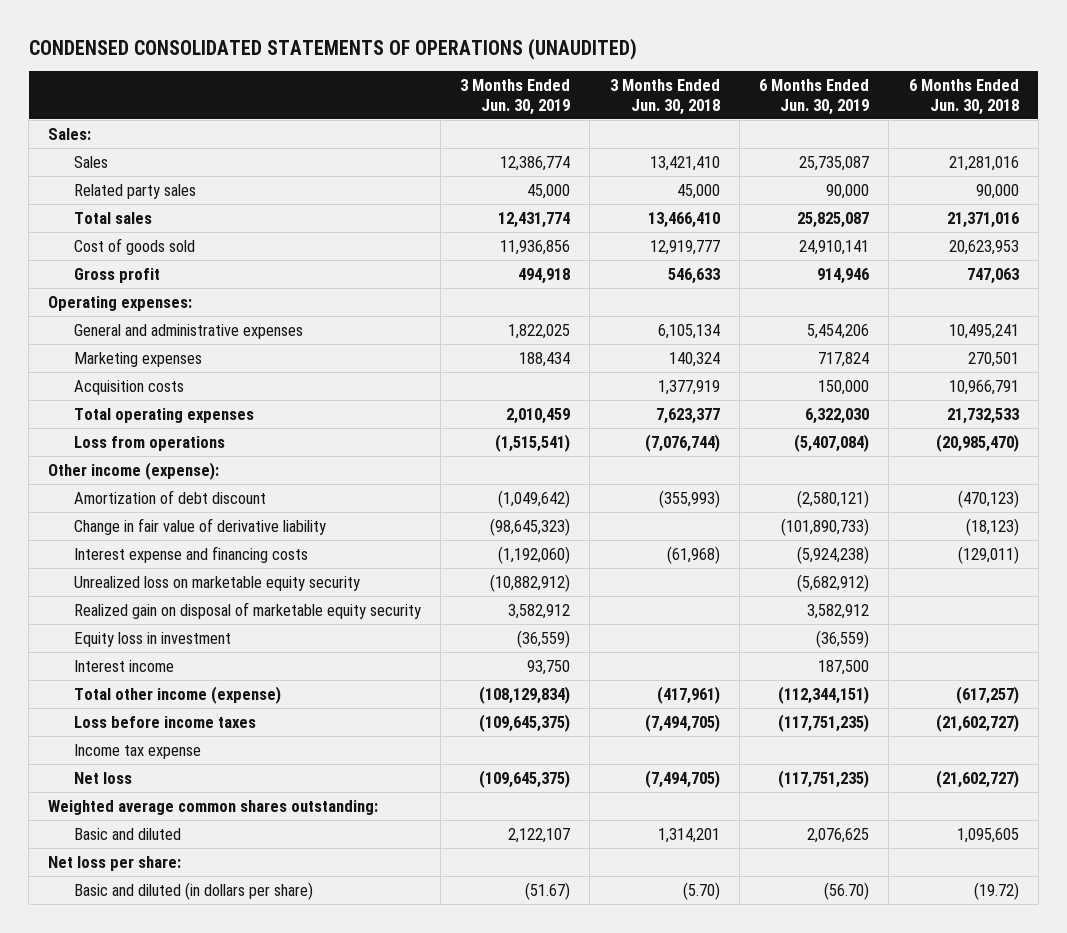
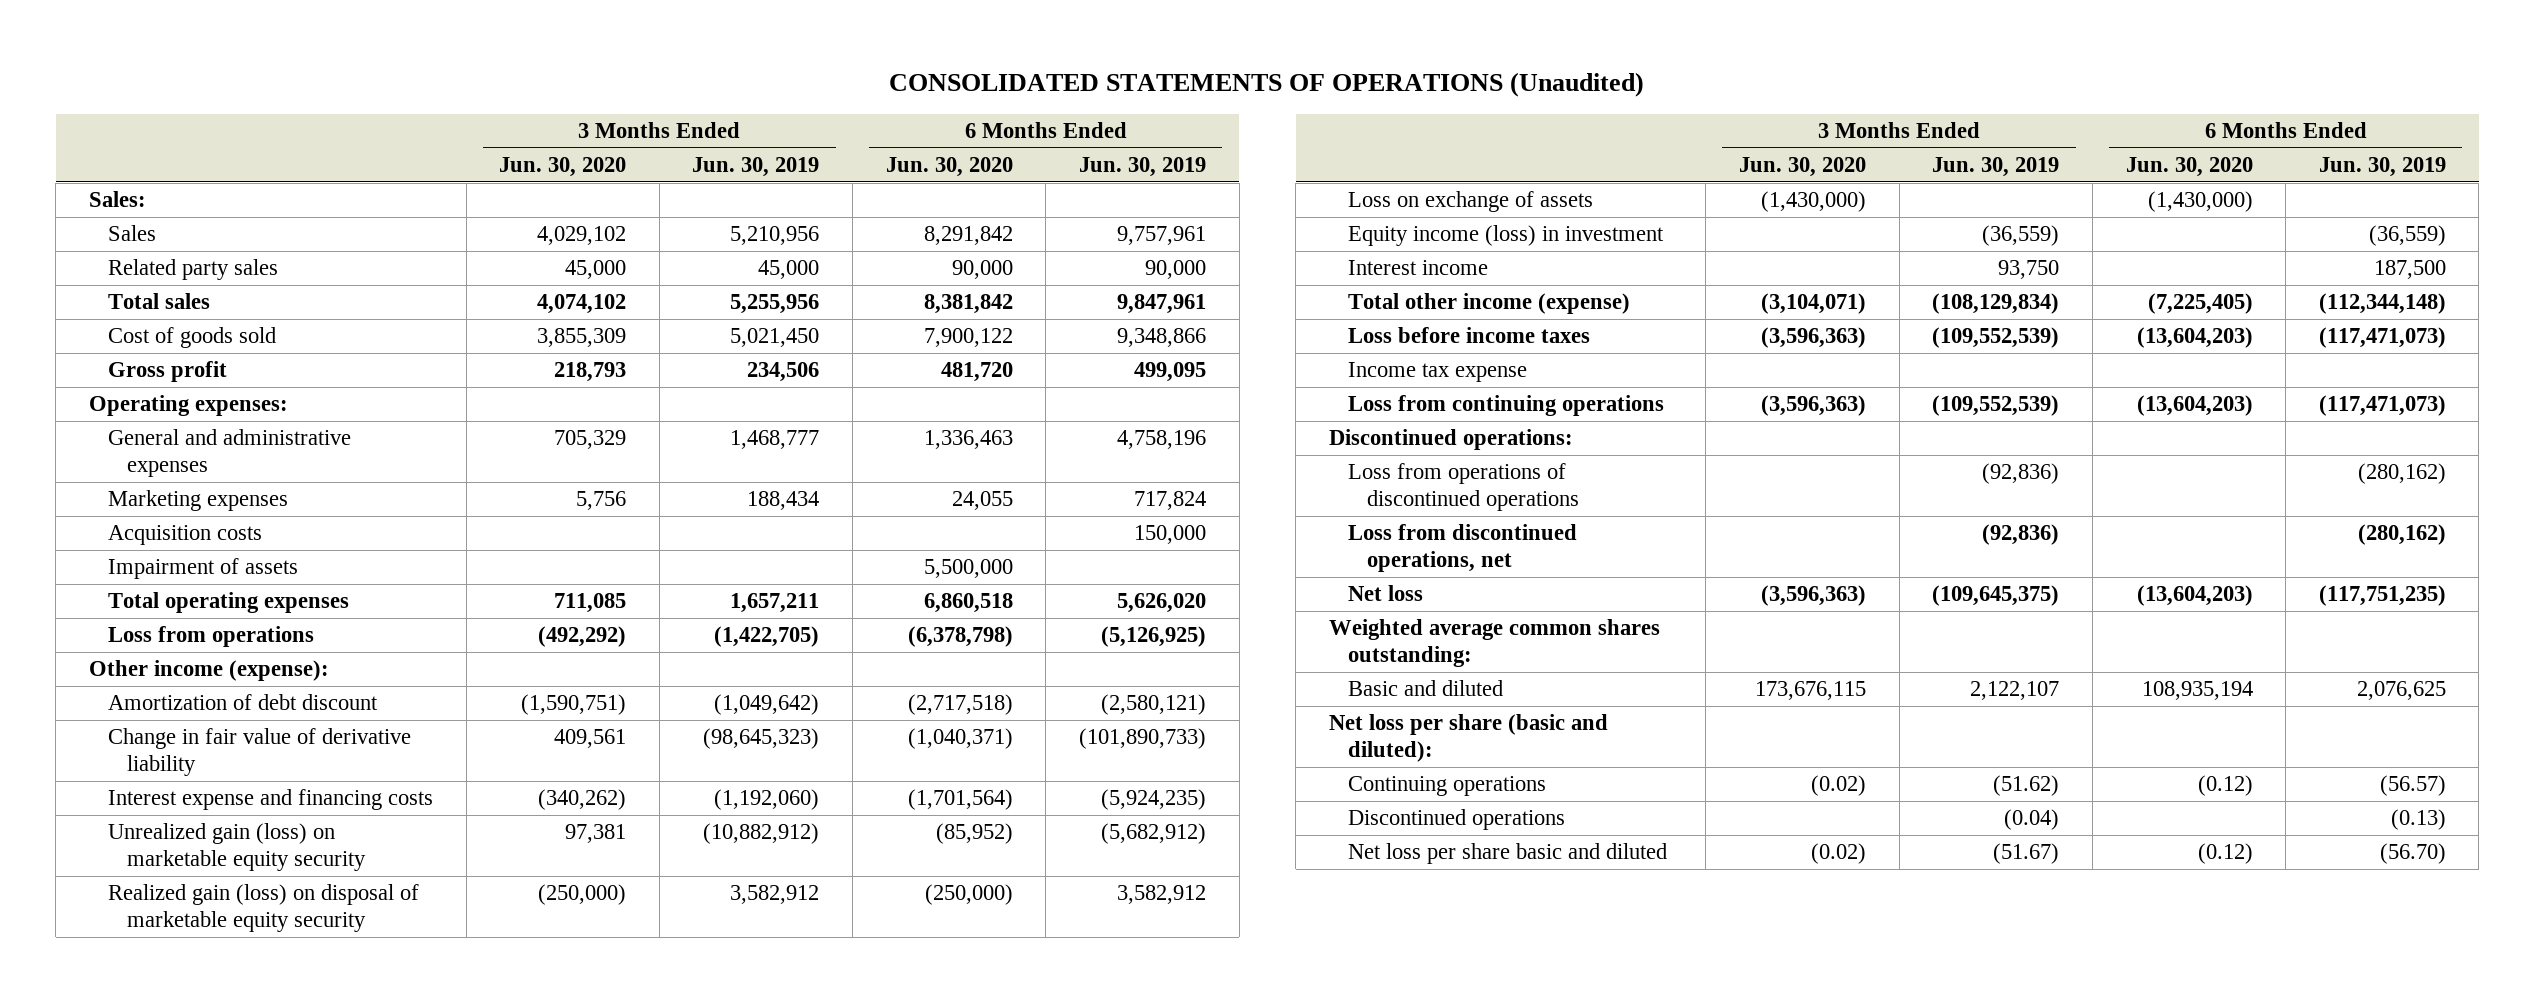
[28,37,637,60] CONDENSED CONSOLIDATED STATEMENTS OF OPERATIONS (UNAUDITED) -> [889,72,1645,98] CONSOLIDATED STATEMENTS OF OPERATIONS (Unaudited)
[609,79,720,115] 3 Months Ended Jun. 30, 2018 -> none
[908,79,1019,115] 6 Months Ended Jun. 30, 2018 -> none
none -> [499,157,627,178] Jun. 30, 2020
none -> [885,157,1013,178] Jun. 30, 2020
[500,155,571,171] 12,386,774 -> [730,226,820,246] 5,210,956
[799,155,870,171] 25,735,087 -> [1116,226,1206,246] 9,757,961
[498,211,571,228] 12,431,774 -> [730,294,820,315] 5,255,956
[797,211,870,228] 25,825,087 -> [1116,294,1206,315] 9,847,961
[500,239,571,255] 11,936,856 -> [730,328,820,348] 5,021,450
[799,239,870,255] 24,910,141 -> [1116,328,1206,348] 9,348,866
[518,267,571,284] 494,918 -> [747,362,820,383] 234,506
[817,267,870,284] 914,946 -> [1133,362,1206,383] 499,095
[508,323,571,339] 1,822,025 -> [730,430,820,450] 1,468,777
[807,323,870,339] 5,454,206 -> [1116,430,1206,450] 4,758,196
none -> [107,558,298,580] Impairment of assets
[506,407,571,424] 2,010,459 -> [730,593,820,614] 1,657,211
[805,407,870,424] 6,322,030 -> [1116,593,1206,614] 5,626,020
[495,433,571,452] (1,515,541) -> [714,626,820,648] (1,422,705)
[794,433,870,452] (5,407,084) -> [1100,626,1206,648] (5,126,925)
[797,545,870,564] (5,924,238) -> [1100,789,1206,811] (5,924,235)
[73,575,360,591] Unrealized loss on marketable equity security -> [107,823,366,871] Unrealized gain (loss) on marketable equity security
[73,601,421,619] Realized gain on disposal of marketable equity security -> [107,884,419,932] Realized gain (loss) on disposal of marketable equity security
none -> [1347,191,1593,213] Loss on exchange of assets
[73,631,231,647] Equity loss in investment -> [1347,225,1664,247] Equity income (loss) in investment
[778,685,870,704] (112,344,151) -> [2318,293,2446,315] (112,344,148)
[479,713,571,732] (109,645,375) -> [1932,327,2060,349] (109,552,539)
[778,713,870,732] (117,751,235) -> [2318,327,2446,349] (117,471,073)
none -> [1347,395,1664,417] Loss from continuing operations
none -> [1328,429,1573,451] Discontinued operations:
none -> [1347,463,1579,511] Loss from operations of discontinued operations
none -> [1347,524,1577,572] Loss from discontinued operations, net
[48,855,182,871] Net loss per share: -> [1328,714,1608,762] Net loss per share (basic and diluted):
none -> [1347,776,1546,797] Continuing operations
none -> [1347,809,1565,831] Discontinued operations
[73,881,313,900] Basic and diluted (in dollars per share) -> [1347,843,1667,865] Net loss per share basic and diluted

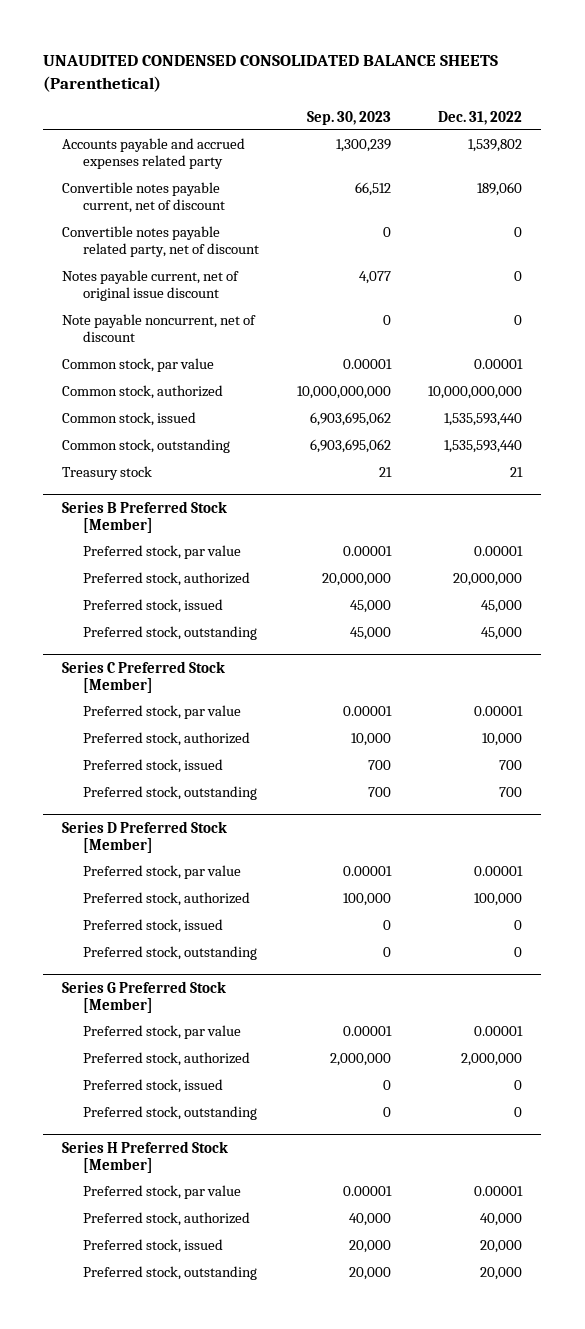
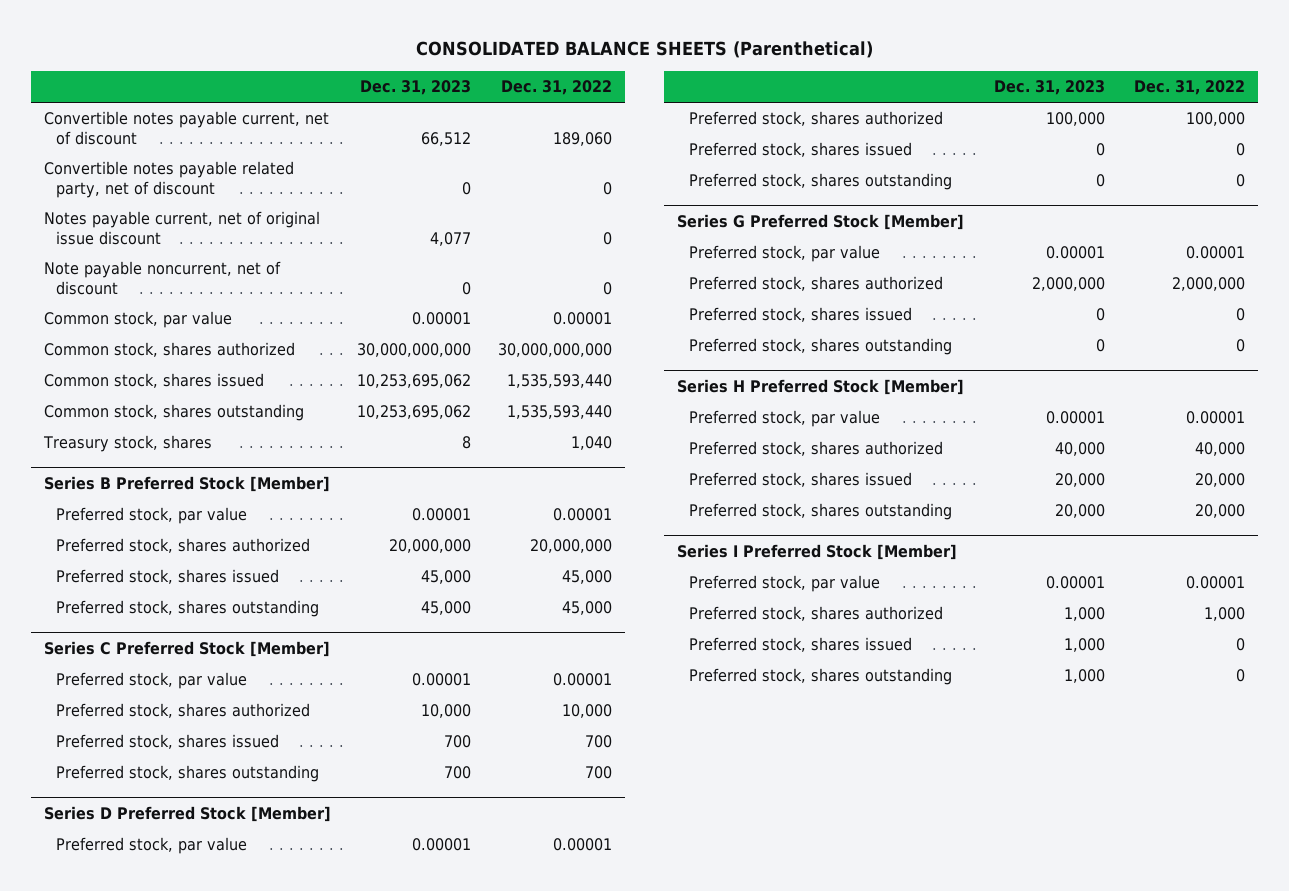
[43,55,499,92] UNAUDITED CONDENSED CONSOLIDATED BALANCE SHEETS (Parenthetical) -> [416,41,874,59] CONSOLIDATED BALANCE SHEETS (Parenthetical)
[306,110,391,125] Sep. 30, 2023 -> none
none -> [360,80,472,96] Dec. 31, 2023
[62,138,246,170] Accounts payable and accrued expenses related party -> none
[62,385,224,400] Common stock, authorized -> [44,342,296,358] Common stock, shares authorized
[428,386,523,400] 10,000,000,000 -> [497,343,612,358] 30,000,000,000
[62,412,197,427] Common stock, issued -> [44,373,265,389] Common stock, shares issued
[62,439,231,454] Common stock, outstanding -> [44,404,305,422] Common stock, shares outstanding
[62,466,153,481] Treasury stock -> [43,435,213,453] Treasury stock, shares
[510,467,524,478] 21 -> [570,436,612,451] 1,040
[83,572,251,587] Preferred stock, authorized -> [55,538,310,554] Preferred stock, shares authorized
[83,599,224,614] Preferred stock, issued -> [55,569,279,585] Preferred stock, shares issued
[83,626,258,641] Preferred stock, outstanding -> [55,600,319,618] Preferred stock, shares outstanding
[83,732,251,747] Preferred stock, authorized -> [55,703,310,719] Preferred stock, shares authorized
[83,759,224,774] Preferred stock, issued -> [55,734,279,750] Preferred stock, shares issued
[83,786,258,801] Preferred stock, outstanding -> [55,765,319,783] Preferred stock, shares outstanding
[83,892,251,907] Preferred stock, authorized -> [689,111,944,127] Preferred stock, shares authorized
[83,919,224,934] Preferred stock, issued -> [689,142,913,158] Preferred stock, shares issued
[83,946,258,961] Preferred stock, outstanding -> [689,173,953,191] Preferred stock, shares outstanding
[83,1052,251,1067] Preferred stock, authorized -> [689,276,944,292] Preferred stock, shares authorized
[83,1079,224,1094] Preferred stock, issued -> [689,307,913,323] Preferred stock, shares issued
[83,1106,258,1121] Preferred stock, outstanding -> [689,338,953,356] Preferred stock, shares outstanding
[83,1212,251,1227] Preferred stock, authorized -> [689,441,944,457] Preferred stock, shares authorized
[83,1239,224,1254] Preferred stock, issued -> [689,472,913,488] Preferred stock, shares issued
[83,1266,258,1281] Preferred stock, outstanding -> [689,503,953,521] Preferred stock, shares outstanding
none -> [677,543,958,560] Series I Preferred Stock [Member]
none -> [689,575,881,593] Preferred stock, par value
none -> [689,606,944,622] Preferred stock, shares authorized
none -> [689,637,913,653] Preferred stock, shares issued
none -> [689,668,953,686] Preferred stock, shares outstanding

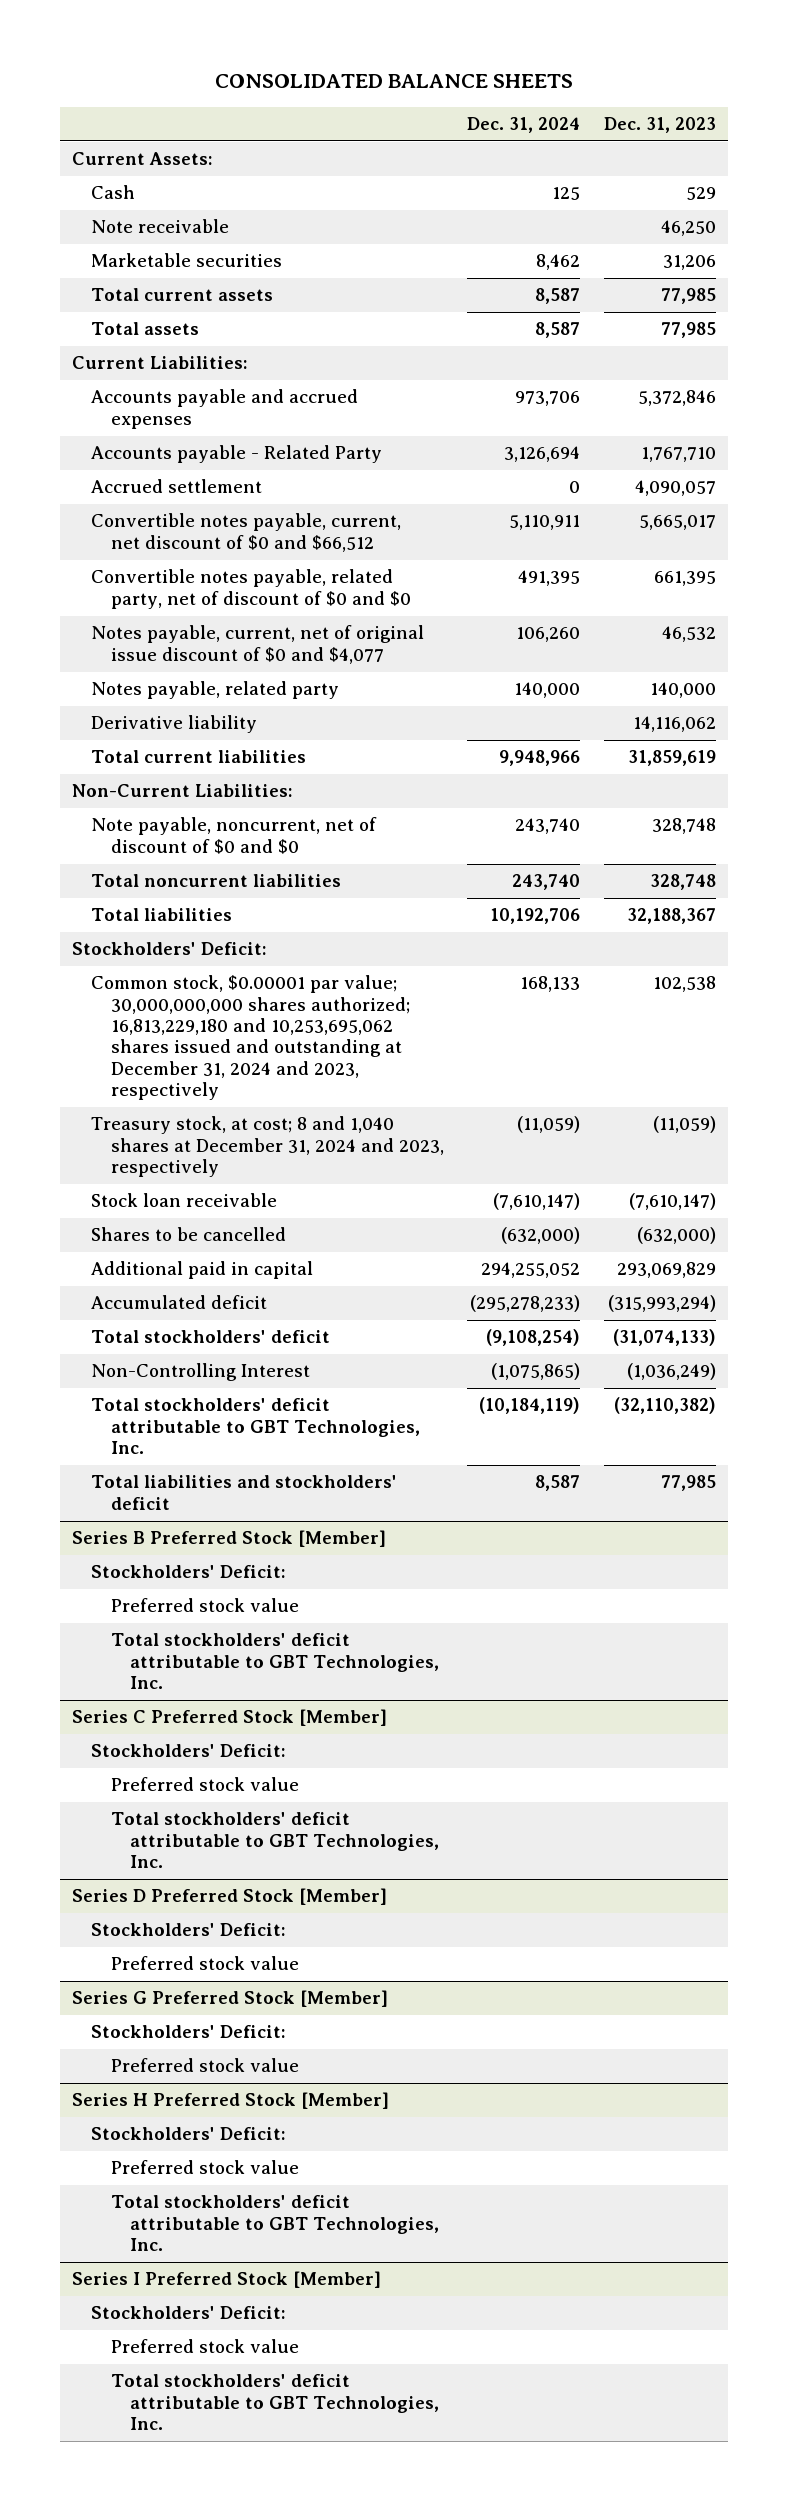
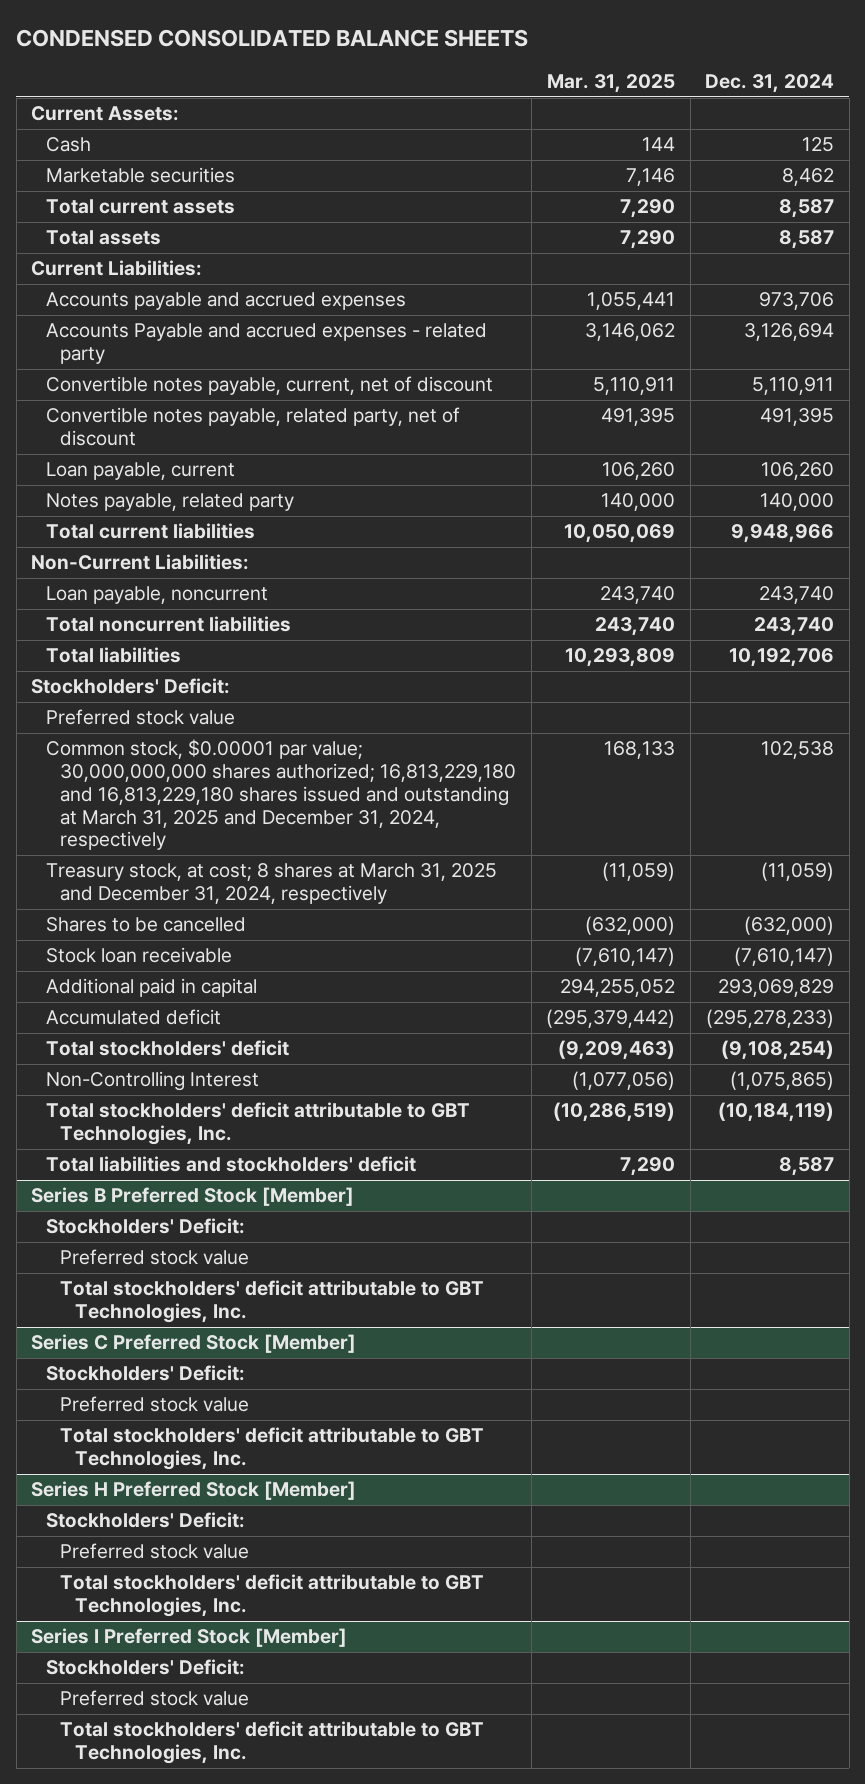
[214,74,573,89] CONSOLIDATED BALANCE SHEETS -> [16,29,529,48] CONDENSED CONSOLIDATED BALANCE SHEETS
[604,117,717,134] Dec. 31, 2023 -> none
none -> [547,74,676,94] Mar. 31, 2025
[91,219,230,234] Note receivable -> none
[91,479,263,494] Accrued settlement -> none
[91,445,383,464] Accounts payable - Related Party -> [45,323,487,365] Accounts Payable and accrued expenses - related party
[91,513,402,552] Convertible notes payable, current, net discount of $0 and $66,512 -> [45,376,493,396] Convertible notes payable, current, net of discount
[91,569,411,609] Convertible notes payable, related party, net of discount of $0 and $0 -> [45,407,460,447] Convertible notes payable, related party, net of discount
[91,625,425,664] Notes payable, current, net of original issue discount of $0 and $4,077 -> [45,462,235,481] Loan payable, current
[91,715,258,734] Derivative liability -> none
[91,817,378,854] Note payable, noncurrent, net of discount of $0 and $0 -> [45,586,268,605] Loan payable, noncurrent
none -> [45,709,235,726] Preferred stock value
[91,975,410,1101] Common stock, $0.00001 par value; 30,000,000,000 shares authorized; 16,813,229,180 and 10,253,695,062 shares issued and outstanding at December 31, 2024 and 2023, respectively -> [45,739,517,851] Common stock, $0.00001 par value; 30,000,000,000 shares authorized; 16,813,229,180 and 16,813,229,180 shares issued and outstanding at March 31, 2025 and December 31, 2024, respectively
[520,976,581,993] 168,133 -> [761,741,835,760] 102,538
[91,1116,444,1178] Treasury stock, at cost; 8 and 1,040 shares at December 31, 2024 and 2023, respectively -> [45,863,497,905] Treasury stock, at cost; 8 shares at March 31, 2025 and December 31, 2024, respectively
[91,1193,278,1208] Stock loan receivable -> [45,947,232,964] Stock loan receivable
[481,1262,581,1279] 294,255,052 -> [718,979,835,998] 293,069,829
[71,1888,387,1906] Series D Preferred Stock [Member] -> none
[91,1923,287,1937] Stockholders' Deficit: -> none
[110,1956,299,1971] Preferred stock value -> none
[71,1990,388,2008] Series G Preferred Stock [Member] -> none
[91,2025,287,2039] Stockholders' Deficit: -> none
[110,2058,299,2073] Preferred stock value -> none

